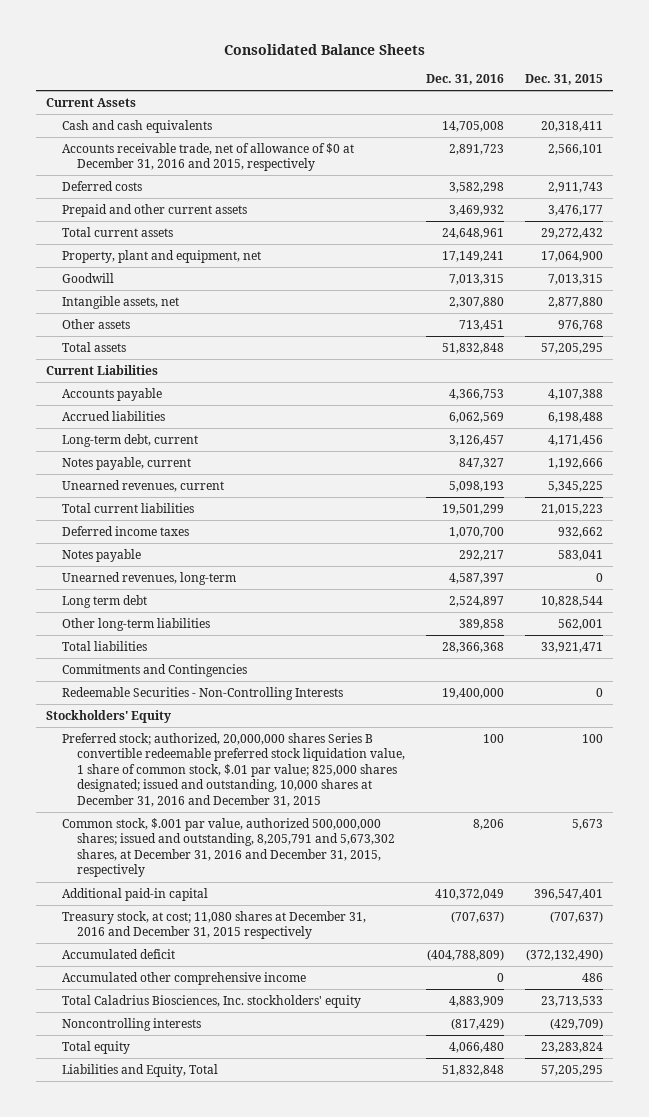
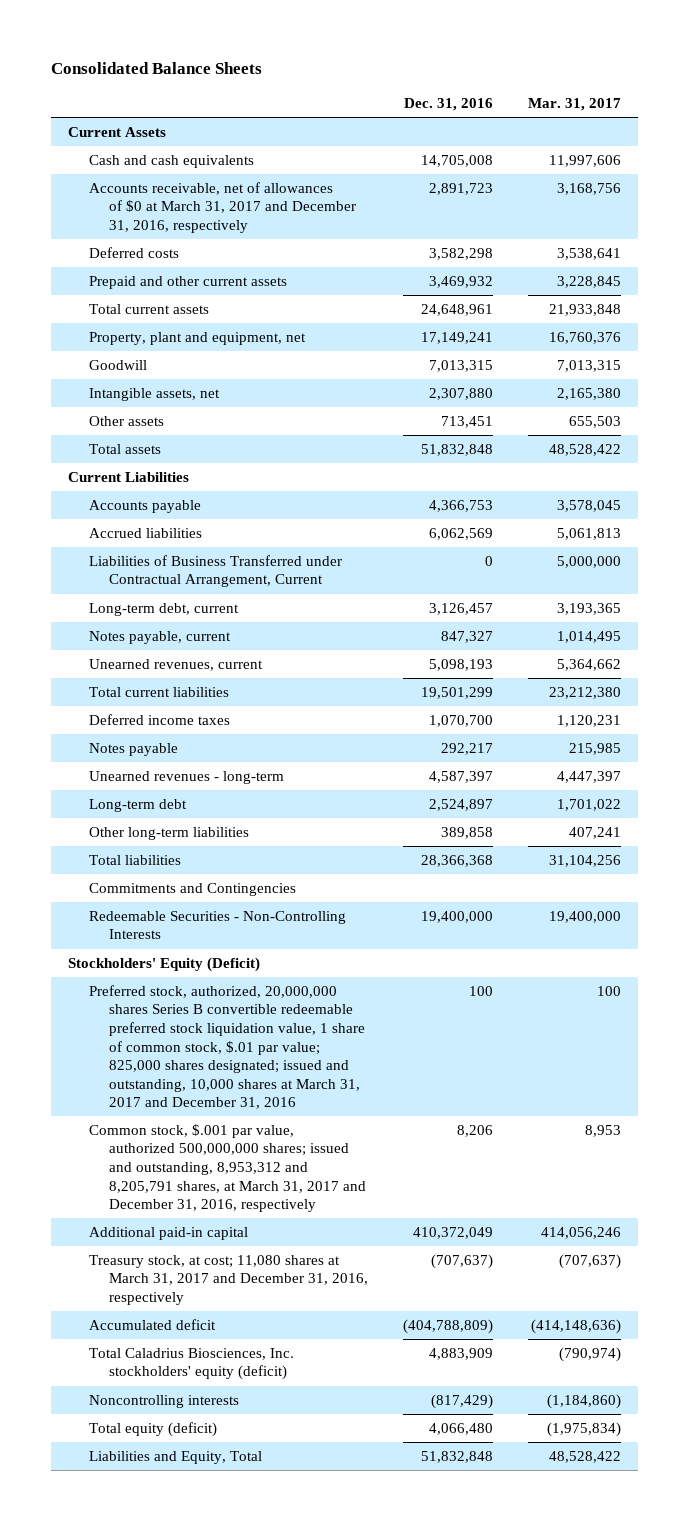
[524,74,603,86] Dec. 31, 2015 -> none
none -> [527,97,621,111] Mar. 31, 2017
[61,142,354,172] Accounts receivable trade, net of allowance of $0 at December 31, 2016 and 2015, respectively -> [88,181,357,233] Accounts receivable, net of allowances of $0 at March 31, 2017 and December 31, 2016, respectively
none -> [88,554,342,588] Liabilities of Business Transferred under Contractual Arrangement, Current
[61,571,236,585] Unearned revenues, long-term -> [88,770,284,784] Unearned revenues - long-term
[61,594,147,608] Long term debt -> [88,798,187,812] Long-term debt
[46,709,172,723] Stockholders' Equity -> [68,956,261,972] Stockholders' Equity (Deficit)
[61,732,405,808] Preferred stock; authorized, 20,000,000 shares Series B convertible redeemable preferred stock liquidation value, 1 share of common stock, $.01 par value; 825,000 shares designated; issued and outstanding, 10,000 shares at December 31, 2016 and December 31, 2015 -> [88,984,366,1110] Preferred stock, authorized, 20,000,000 shares Series B convertible redeemable preferred stock liquidation value, 1 share of common stock, $.01 par value; 825,000 shares designated; issued and outstanding, 10,000 shares at March 31, 2017 and December 31, 2016
[61,817,395,878] Common stock, $.001 par value, authorized 500,000,000 shares; issued and outstanding, 8,205,791 and 5,673,302 shares, at December 31, 2016 and December 31, 2015, respectively -> [88,1123,367,1213] Common stock, $.001 par value, authorized 500,000,000 shares; issued and outstanding, 8,953,312 and 8,205,791 shares, at March 31, 2017 and December 31, 2016, respectively
[61,910,366,940] Treasury stock, at cost; 11,080 shares at December 31, 2016 and December 31, 2015 respectively -> [88,1254,369,1305] Treasury stock, at cost; 11,080 shares at March 31, 2017 and December 31, 2016, respectively
[61,971,306,985] Accumulated other comprehensive income -> none
[61,994,361,1008] Total Caladrius Biosciences, Inc. stockholders' equity -> [88,1347,294,1381] Total Caladrius Biosciences, Inc. stockholders' equity (deficit)
[61,1040,130,1054] Total equity -> [88,1421,217,1437] Total equity (deficit)

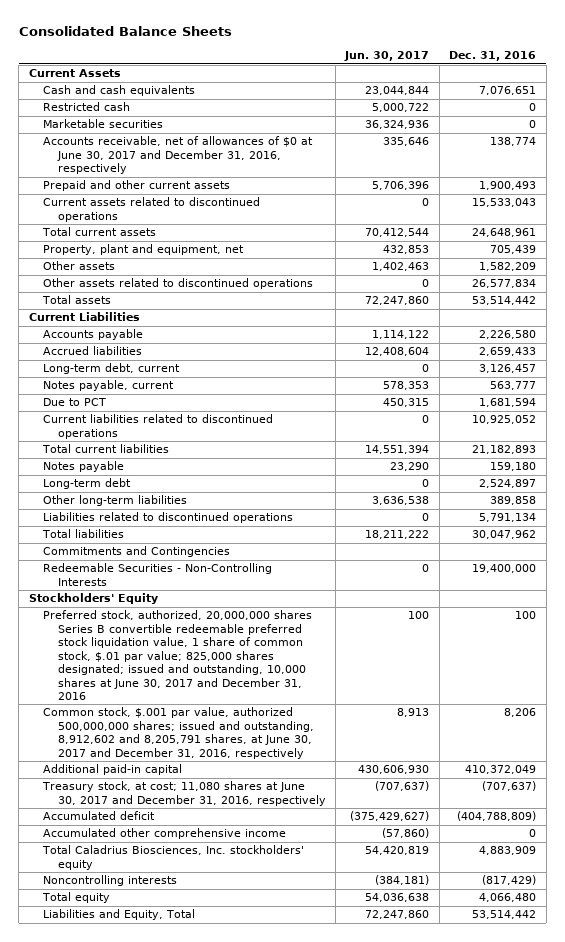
[527,97,621,111] Mar. 31, 2017 -> none
none -> [344,51,430,62] Jun. 30, 2017
[88,246,179,258] Deferred costs -> none
[421,154,494,167] 14,705,008 -> [479,86,537,96] 7,076,651
none -> [43,102,131,112] Restricted cash
none -> [43,119,164,129] Marketable securities
[88,181,357,233] Accounts receivable, net of allowances of $0 at March 31, 2017 and December 31, 2016, respectively -> [43,136,314,175] Accounts receivable, net of allowances of $0 at June 30, 2017 and December 31, 2016, respectively
[429,182,494,195] 2,891,723 -> [490,137,537,147] 138,774
[429,275,494,288] 3,469,932 -> [479,181,537,191] 1,900,493
none -> [43,197,261,222] Current assets related to discontinued operations
[88,359,147,370] Goodwill -> none
[88,387,220,401] Intangible assets, net -> none
[421,331,494,344] 17,149,241 -> [490,245,537,255] 705,439
[441,415,494,428] 713,451 -> [479,262,537,272] 1,582,209
none -> [43,278,314,290] Other assets related to discontinued operations
[421,443,494,456] 51,832,848 -> [472,296,537,306] 53,514,442
[88,554,342,588] Liabilities of Business Transferred under Contractual Arrangement, Current -> none
[429,499,494,512] 4,366,753 -> [479,330,537,340] 2,226,580
[429,527,494,540] 6,062,569 -> [479,347,537,357] 2,659,433
[88,658,263,671] Unearned revenues, current -> none
[88,713,230,725] Deferred income taxes -> none
[88,770,284,784] Unearned revenues - long-term -> none
[441,630,494,643] 847,327 -> [490,381,537,391] 563,777
none -> [43,398,107,407] Due to PCT
none -> [43,414,274,439] Current liabilities related to discontinued operations
[421,686,494,699] 19,501,299 -> [472,445,537,455] 21,182,893
[441,742,494,755] 292,217 -> [490,462,537,472] 159,180
none -> [43,512,294,524] Liabilities related to discontinued operations
[421,854,494,867] 28,366,368 -> [472,530,537,540] 30,047,962
[68,956,261,972] Stockholders' Equity (Deficit) -> [28,593,158,605] Stockholders' Equity
[88,984,366,1110] Preferred stock, authorized, 20,000,000 shares Series B convertible redeemable preferred stock liquidation value, 1 share of common stock, $.01 par value; 825,000 shares designated; issued and outstanding, 10,000 shares at March 31, 2017 and December 31, 2016 -> [43,610,313,700] Preferred stock, authorized, 20,000,000 shares Series B convertible redeemable preferred stock liquidation value, 1 share of common stock, $.01 par value; 825,000 shares designated; issued and outstanding, 10,000 shares at June 30, 2017 and December 31, 2016
[88,1123,367,1213] Common stock, $.001 par value, authorized 500,000,000 shares; issued and outstanding, 8,953,312 and 8,205,791 shares, at March 31, 2017 and December 31, 2016, respectively -> [43,707,314,759] Common stock, $.001 par value, authorized 500,000,000 shares; issued and outstanding, 8,912,602 and 8,205,791 shares, at June 30, 2017 and December 31, 2016, respectively
[88,1254,369,1305] Treasury stock, at cost; 11,080 shares at March 31, 2017 and December 31, 2016, respectively -> [42,781,326,806] Treasury stock, at cost; 11,080 shares at June 30, 2017 and December 31, 2016, respectively
none -> [43,828,287,840] Accumulated other comprehensive income
[88,1347,294,1381] Total Caladrius Biosciences, Inc. stockholders' equity (deficit) -> [42,845,305,870] Total Caladrius Biosciences, Inc. stockholders' equity
[88,1421,217,1437] Total equity (deficit) -> [42,892,111,904] Total equity
[421,1450,494,1463] 51,832,848 -> [472,910,537,920] 53,514,442

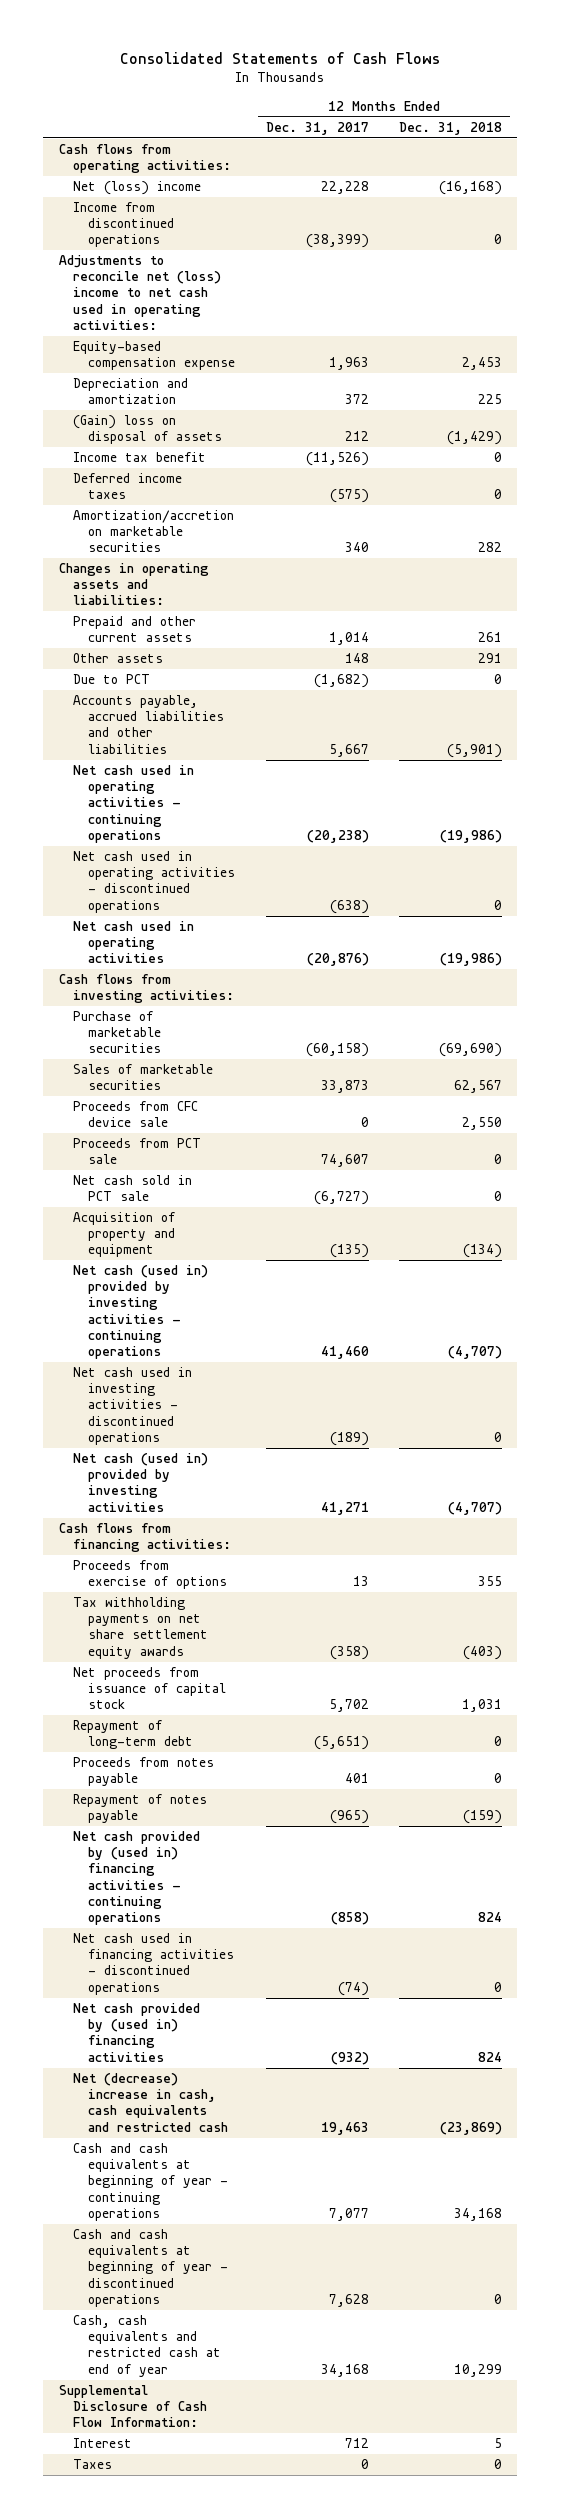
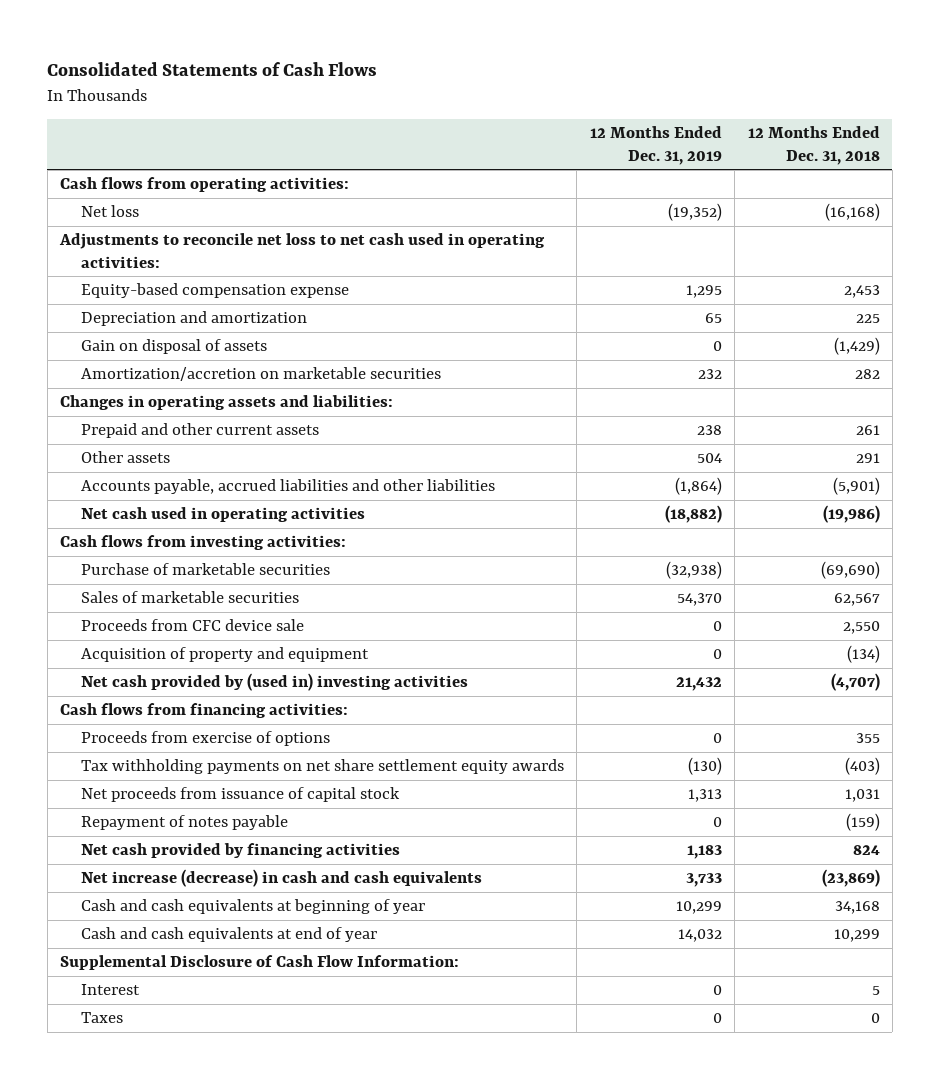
[265,122,369,136] Dec. 31, 2017 -> none
none -> [589,126,722,165] 12 Months Ended Dec. 31, 2019
[73,202,175,248] Income from discontinued operations -> none
[73,181,202,196] Net (loss) income -> [80,205,139,218] Net loss
[58,255,222,330] Adjustments to reconcile net (loss) income to net cash used in operating activities: -> [59,233,546,268] Adjustments to reconcile net loss to net cash used in operating activities:
[73,452,207,463] Income tax benefit -> none
[73,473,183,500] Deferred income taxes -> none
[73,415,223,445] (Gain) loss on disposal of assets -> [80,339,267,355] Gain on disposal of assets
[73,674,151,685] Due to PCT -> none
[73,765,195,843] Net cash used in operating activities - continuing operations -> none
[73,851,236,913] Net cash used in operating activities - discontinued operations -> none
[73,1138,202,1165] Proceeds from PCT sale -> none
[73,1175,193,1202] Net cash sold in PCT sale -> none
[73,1265,209,1359] Net cash (used in) provided by investing activities - continuing operations -> none
[73,1367,193,1445] Net cash used in investing activities - discontinued operations -> none
[73,1453,209,1512] Net cash (used in) provided by investing activities -> [80,673,468,692] Net cash provided by (used in) investing activities
[73,1720,194,1750] Repayment of long-term debt -> none
[73,1757,215,1787] Proceeds from notes payable -> none
[73,1831,201,1925] Net cash provided by (used in) financing activities - continuing operations -> none
[73,1933,235,1995] Net cash used in financing activities - discontinued operations -> none
[73,2229,229,2307] Cash and cash equivalents at beginning of year - discontinued operations -> none
[73,2003,201,2062] Net cash provided by (used in) financing activities -> [80,843,400,859] Net cash provided by financing activities
[73,2073,229,2132] Net (decrease) increase in cash, cash equivalents and restricted cash -> [80,869,482,888] Net increase (decrease) in cash and cash equivalents
[73,2143,229,2221] Cash and cash equivalents at beginning of year - continuing operations -> [80,899,425,915] Cash and cash equivalents at beginning of year
[73,2315,222,2377] Cash, cash equivalents and restricted cash at end of year -> [80,927,377,943] Cash and cash equivalents at end of year

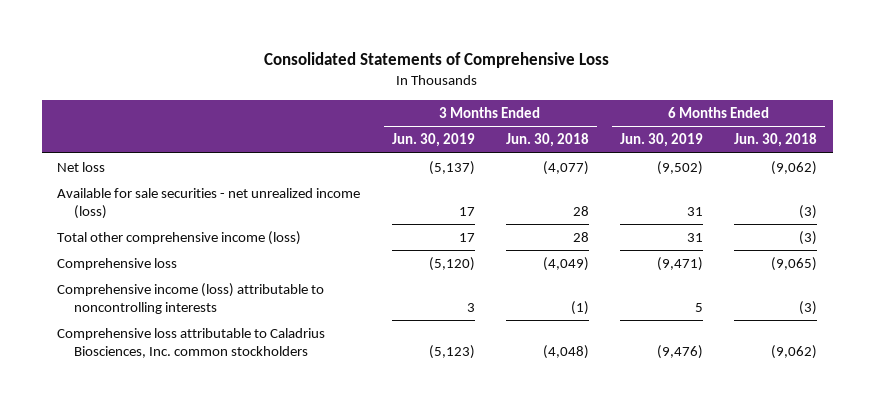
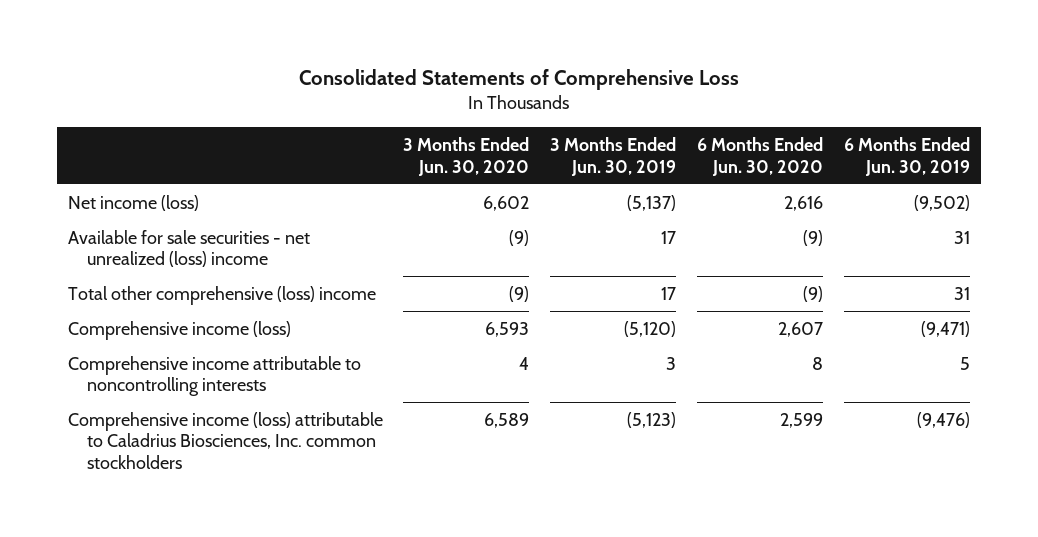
[505,133,589,148] Jun. 30, 2018 -> none
[734,133,818,148] Jun. 30, 2018 -> none
none -> [403,137,530,176] 3 Months Ended Jun. 30, 2020
none -> [697,137,824,176] 6 Months Ended Jun. 30, 2020
[57,161,106,172] Net loss -> [67,194,199,211] Net income (loss)
[57,187,361,219] Available for sale securities - net unrealized income (loss) -> [67,229,310,268] Available for sale securities - net unrealized (loss) income
[57,230,302,245] Total other comprehensive income (loss) -> [67,285,376,305] Total other comprehensive (loss) income
[57,257,178,270] Comprehensive loss -> [67,320,291,340] Comprehensive income (loss)
[57,282,325,314] Comprehensive income (loss) attributable to noncontrolling interests -> [67,355,361,397] Comprehensive income attributable to noncontrolling interests
[57,327,326,358] Comprehensive loss attributable to Caladrius Biosciences, Inc. common stockholders -> [67,411,383,470] Comprehensive income (loss) attributable to Caladrius Biosciences, Inc. common stockholders

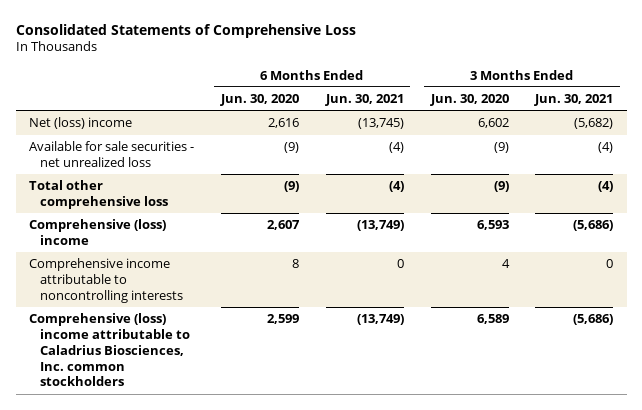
[550,137,677,176] 3 Months Ended Jun. 30, 2019 -> none
[844,137,971,176] 6 Months Ended Jun. 30, 2019 -> none
none -> [324,94,404,107] Jun. 30, 2021
none -> [534,94,614,107] Jun. 30, 2021
[67,194,199,211] Net income (loss) -> [29,117,133,130] Net (loss) income
[67,229,310,268] Available for sale securities - net unrealized (loss) income -> [29,141,195,167] Available for sale securities - net unrealized loss
[67,285,376,305] Total other comprehensive (loss) income -> [29,180,169,209] Total other comprehensive loss
[67,320,291,340] Comprehensive income (loss) -> [29,219,167,245] Comprehensive (loss) income
[67,411,383,470] Comprehensive income (loss) attributable to Caladrius Biosciences, Inc. common stockholders -> [29,313,191,387] Comprehensive (loss) income attributable to Caladrius Biosciences, Inc. common stockholders

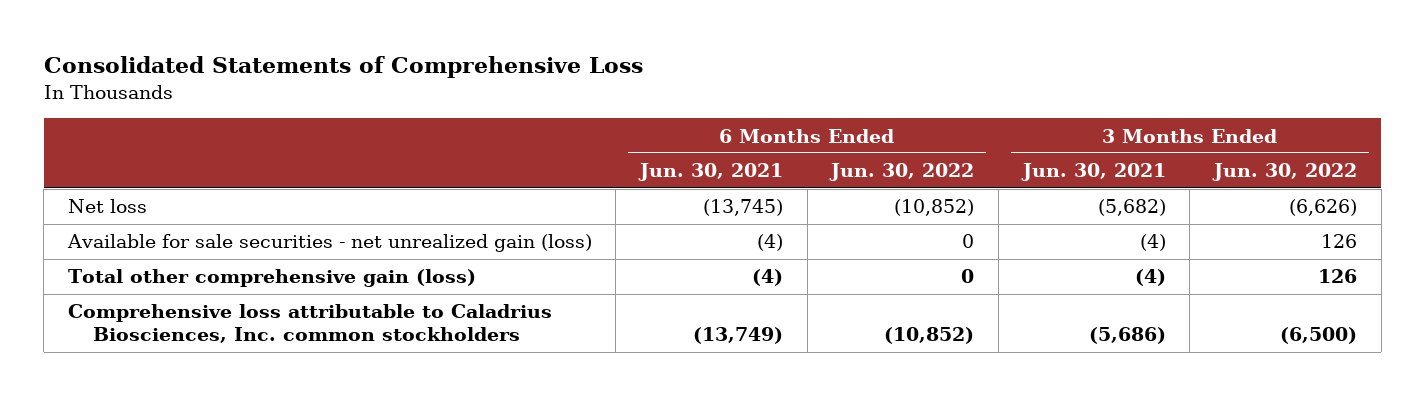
[219,94,299,107] Jun. 30, 2020 -> none
[429,94,509,107] Jun. 30, 2020 -> none
none -> [829,163,975,182] Jun. 30, 2022
none -> [1211,163,1357,182] Jun. 30, 2022
[29,219,167,245] Comprehensive (loss) income -> none
[29,258,184,303] Comprehensive income attributable to noncontrolling interests -> none
[29,117,133,130] Net (loss) income -> [67,199,147,214] Net loss
[29,141,195,167] Available for sale securities - net unrealized loss -> [66,234,592,253] Available for sale securities - net unrealized gain (loss)
[29,180,169,209] Total other comprehensive loss -> [67,269,476,288] Total other comprehensive gain (loss)
[29,313,191,387] Comprehensive (loss) income attributable to Caladrius Biosciences, Inc. common stockholders -> [67,304,552,344] Comprehensive loss attributable to Caladrius Biosciences, Inc. common stockholders

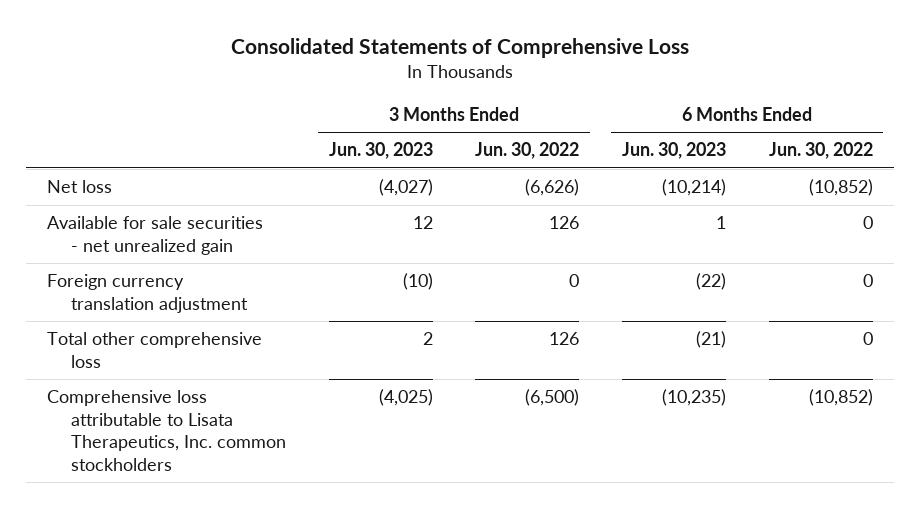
[638,163,784,182] Jun. 30, 2021 -> none
[1020,163,1166,182] Jun. 30, 2021 -> none
none -> [328,142,433,160] Jun. 30, 2023
none -> [621,142,726,160] Jun. 30, 2023
[66,234,592,253] Available for sale securities - net unrealized gain (loss) -> [47,216,264,255] Available for sale securities - net unrealized gain
none -> [47,274,249,313] Foreign currency translation adjustment
[67,269,476,288] Total other comprehensive gain (loss) -> [47,332,263,368] Total other comprehensive loss
[67,304,552,344] Comprehensive loss attributable to Caladrius Biosciences, Inc. common stockholders -> [47,390,287,471] Comprehensive loss attributable to Lisata Therapeutics, Inc. common stockholders

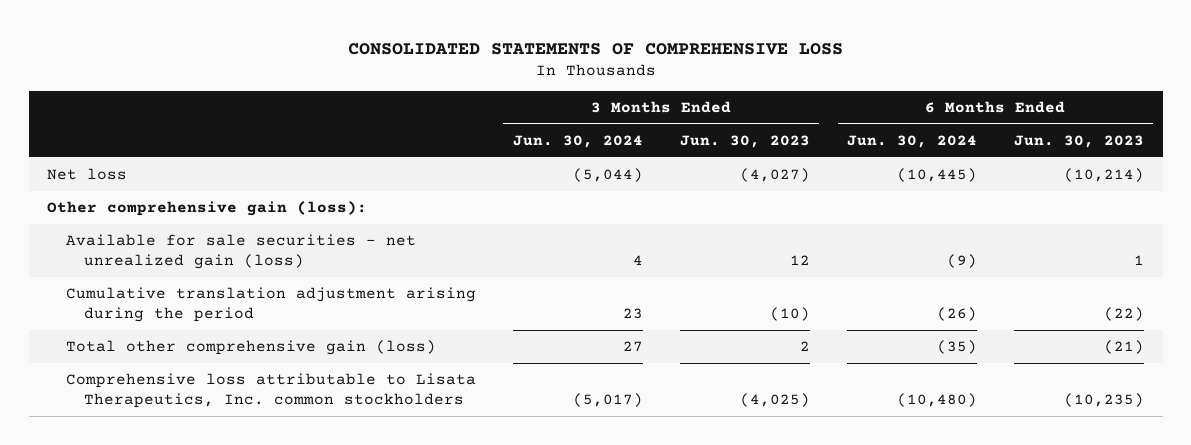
[230,38,689,59] Consolidated Statements of Comprehensive Loss -> [347,42,843,55] CONSOLIDATED STATEMENTS OF COMPREHENSIVE LOSS
[475,142,580,160] Jun. 30, 2022 -> none
[768,142,873,160] Jun. 30, 2022 -> none
none -> [512,134,643,148] Jun. 30, 2024
none -> [846,134,977,148] Jun. 30, 2024
none -> [47,200,368,216] Other comprehensive gain (loss):
[47,216,264,255] Available for sale securities - net unrealized gain -> [65,233,416,270] Available for sale securities - net unrealized gain (loss)
[47,274,249,313] Foreign currency translation adjustment -> [65,286,476,323] Cumulative translation adjustment arising during the period
[47,332,263,368] Total other comprehensive loss -> [65,339,436,355] Total other comprehensive gain (loss)

